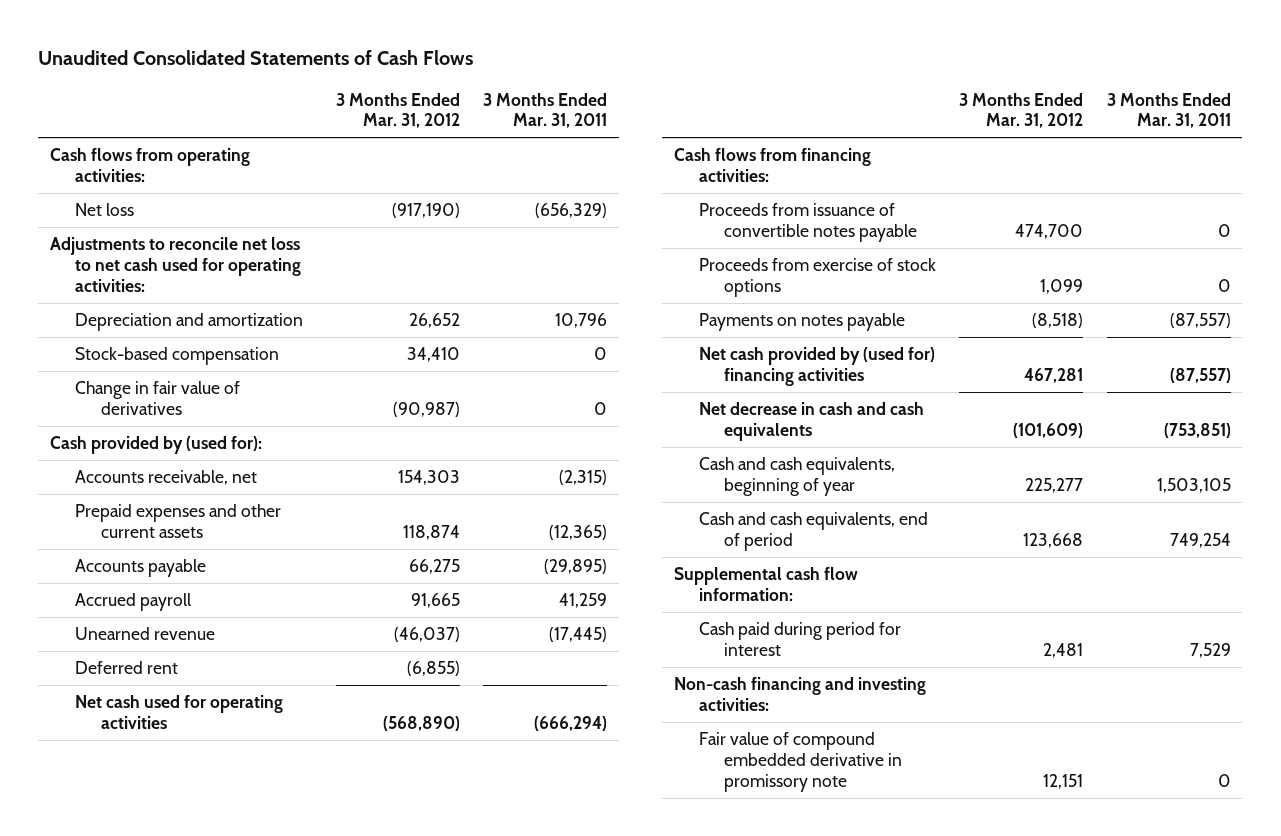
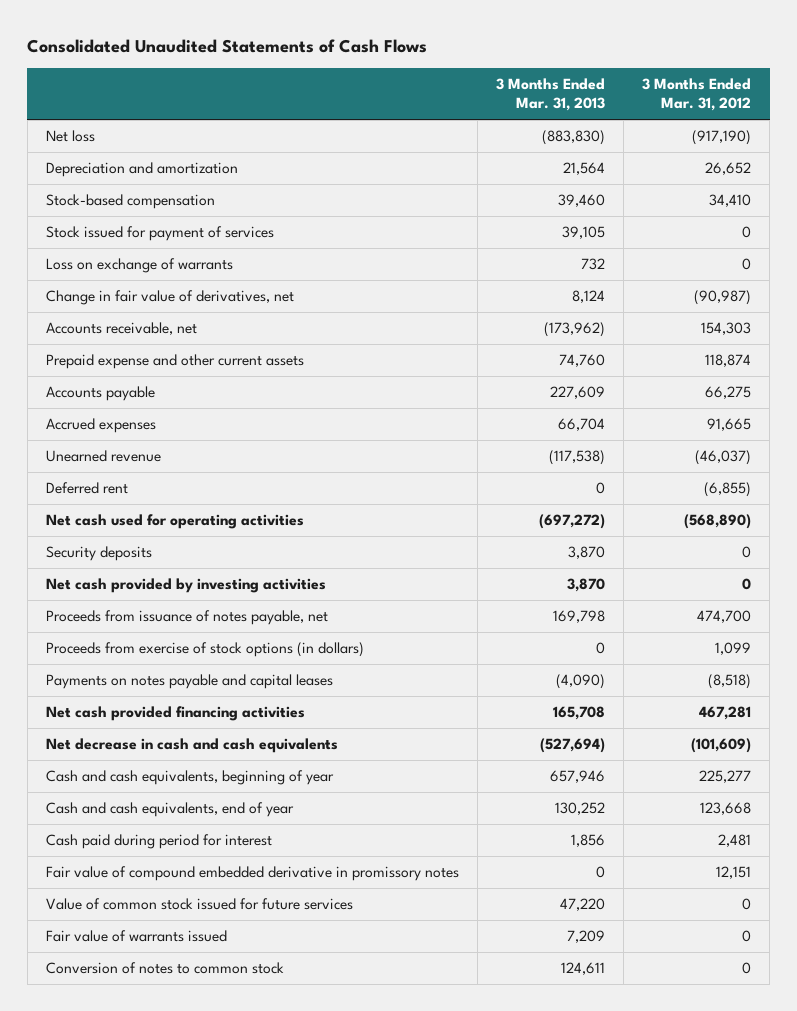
[38,50,474,66] Unaudited Consolidated Statements of Cash Flows -> [27,38,428,53] Consolidated Unaudited Statements of Cash Flows
[483,92,608,129] 3 Months Ended Mar. 31, 2011 -> none
none -> [496,77,606,112] 3 Months Ended Mar. 31, 2013
[50,147,251,182] Cash flows from operating activities: -> none
[50,236,302,292] Adjustments to reconcile net loss to net cash used for operating activities: -> none
[50,435,263,454] Cash provided by (used for): -> none
none -> [45,226,274,242] Stock issued for payment of services
none -> [45,258,233,274] Loss on exchange of warrants
[75,380,241,415] Change in fair value of derivatives -> [45,290,294,306] Change in fair value of derivatives, net
[75,503,282,538] Prepaid expenses and other current assets -> [45,354,304,370] Prepaid expense and other current assets
[75,592,192,611] Accrued payroll -> [45,418,156,434] Accrued expenses
[673,147,871,182] Cash flows from financing activities: -> none
none -> [45,546,152,562] Security deposits
none -> [45,578,326,594] Net cash provided by investing activities
[698,202,918,242] Proceeds from issuance of convertible notes payable -> [45,610,328,626] Proceeds from issuance of notes payable, net
[698,257,936,297] Proceeds from exercise of stock options -> [45,642,364,658] Proceeds from exercise of stock options (in dollars)
[698,312,905,331] Payments on notes payable -> [45,674,333,690] Payments on notes payable and capital leases
[698,346,935,386] Net cash provided by (used for) financing activities -> [45,706,305,722] Net cash provided financing activities
[673,566,858,601] Supplemental cash flow information: -> none
[698,511,928,551] Cash and cash equivalents, end of period -> [45,802,294,818] Cash and cash equivalents, end of year
[673,676,926,711] Non-cash financing and investing activities: -> none
[698,731,903,792] Fair value of compound embedded derivative in promissory note -> [45,866,459,882] Fair value of compound embedded derivative in promissory notes
none -> [45,898,353,911] Value of common stock issued for future services
none -> [45,930,227,943] Fair value of warrants issued
none -> [45,962,284,975] Conversion of notes to common stock

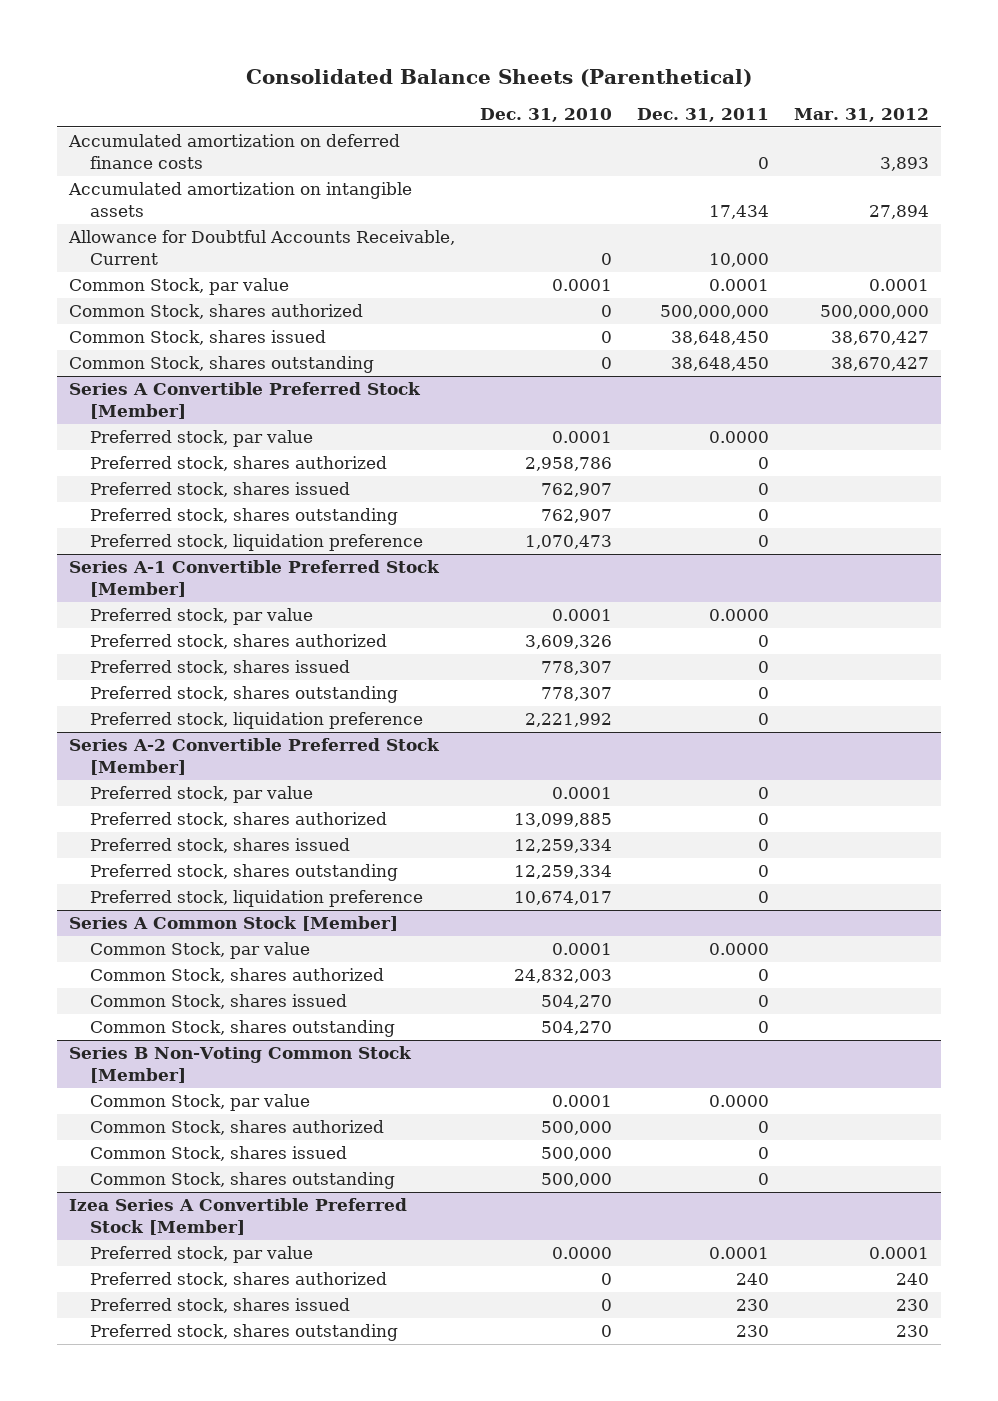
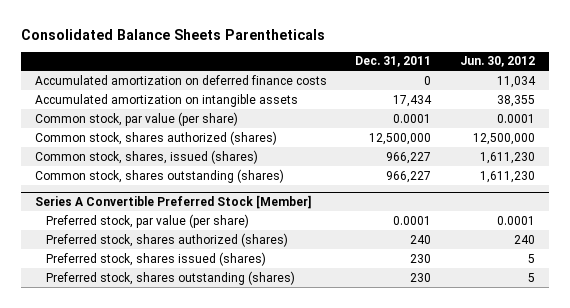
[246,68,753,87] Consolidated Balance Sheets (Parenthetical) -> [20,28,325,40] Consolidated Balance Sheets Parentheticals
[480,108,613,123] Dec. 31, 2010 -> none
[793,108,929,123] Mar. 31, 2012 -> none
none -> [459,56,535,68] Jun. 30, 2012
[68,230,456,265] Allowance for Doubtful Accounts Receivable, Current -> none
[69,278,290,296] Common Stock, par value -> [35,111,239,126] Common stock, par value (per share)
[69,304,364,320] Common Stock, shares authorized -> [35,130,278,145] Common stock, shares authorized (shares)
[660,305,770,320] 500,000,000 -> [369,132,432,145] 12,500,000
[69,330,327,346] Common Stock, shares issued -> [35,149,259,164] Common stock, shares, issued (shares)
[671,331,770,346] 38,648,450 -> [386,151,432,164] 966,227
[69,356,375,374] Common Stock, shares outstanding -> [35,168,285,183] Common stock, shares outstanding (shares)
[671,357,770,372] 38,648,450 -> [386,170,432,183] 966,227
[90,534,424,552] Preferred stock, liquidation preference -> none
[69,560,441,597] Series A-1 Convertible Preferred Stock [Member] -> none
[90,608,314,626] Preferred stock, par value -> none
[90,634,388,650] Preferred stock, shares authorized -> none
[90,660,351,676] Preferred stock, shares issued -> none
[90,686,399,704] Preferred stock, shares outstanding -> none
[90,712,424,730] Preferred stock, liquidation preference -> none
[69,738,441,775] Series A-2 Convertible Preferred Stock [Member] -> none
[90,786,314,804] Preferred stock, par value -> none
[90,812,388,828] Preferred stock, shares authorized -> none
[90,838,351,854] Preferred stock, shares issued -> none
[90,864,399,882] Preferred stock, shares outstanding -> none
[90,890,424,908] Preferred stock, liquidation preference -> none
[69,916,399,932] Series A Common Stock [Member] -> none
[90,942,311,960] Common Stock, par value -> none
[90,968,385,984] Common Stock, shares authorized -> none
[90,994,348,1010] Common Stock, shares issued -> none
[90,1020,396,1038] Common Stock, shares outstanding -> none
[69,1046,413,1083] Series B Non-Voting Common Stock [Member] -> none
[90,1094,311,1112] Common Stock, par value -> none
[90,1120,385,1136] Common Stock, shares authorized -> none
[90,1146,348,1162] Common Stock, shares issued -> none
[90,1172,396,1190] Common Stock, shares outstanding -> none
[69,1198,408,1235] Izea Series A Convertible Preferred Stock [Member] -> none
[90,1246,314,1264] Preferred stock, par value -> none
[90,1272,388,1288] Preferred stock, shares authorized -> none
[90,1298,351,1314] Preferred stock, shares issued -> none
[90,1324,399,1342] Preferred stock, shares outstanding -> none
[90,430,314,448] Preferred stock, par value -> [45,213,249,228] Preferred stock, par value (per share)
[709,431,770,444] 0.0000 -> [393,215,432,225] 0.0001
[90,456,388,472] Preferred stock, shares authorized -> [45,232,288,247] Preferred stock, shares authorized (shares)
[758,457,770,470] 0 -> [410,234,432,244] 240
[90,482,351,498] Preferred stock, shares issued -> [45,251,266,266] Preferred stock, shares issued (shares)
[758,483,770,496] 0 -> [410,253,432,263] 230
[90,508,399,526] Preferred stock, shares outstanding -> [45,270,295,285] Preferred stock, shares outstanding (shares)
[758,509,770,522] 0 -> [410,272,432,282] 230

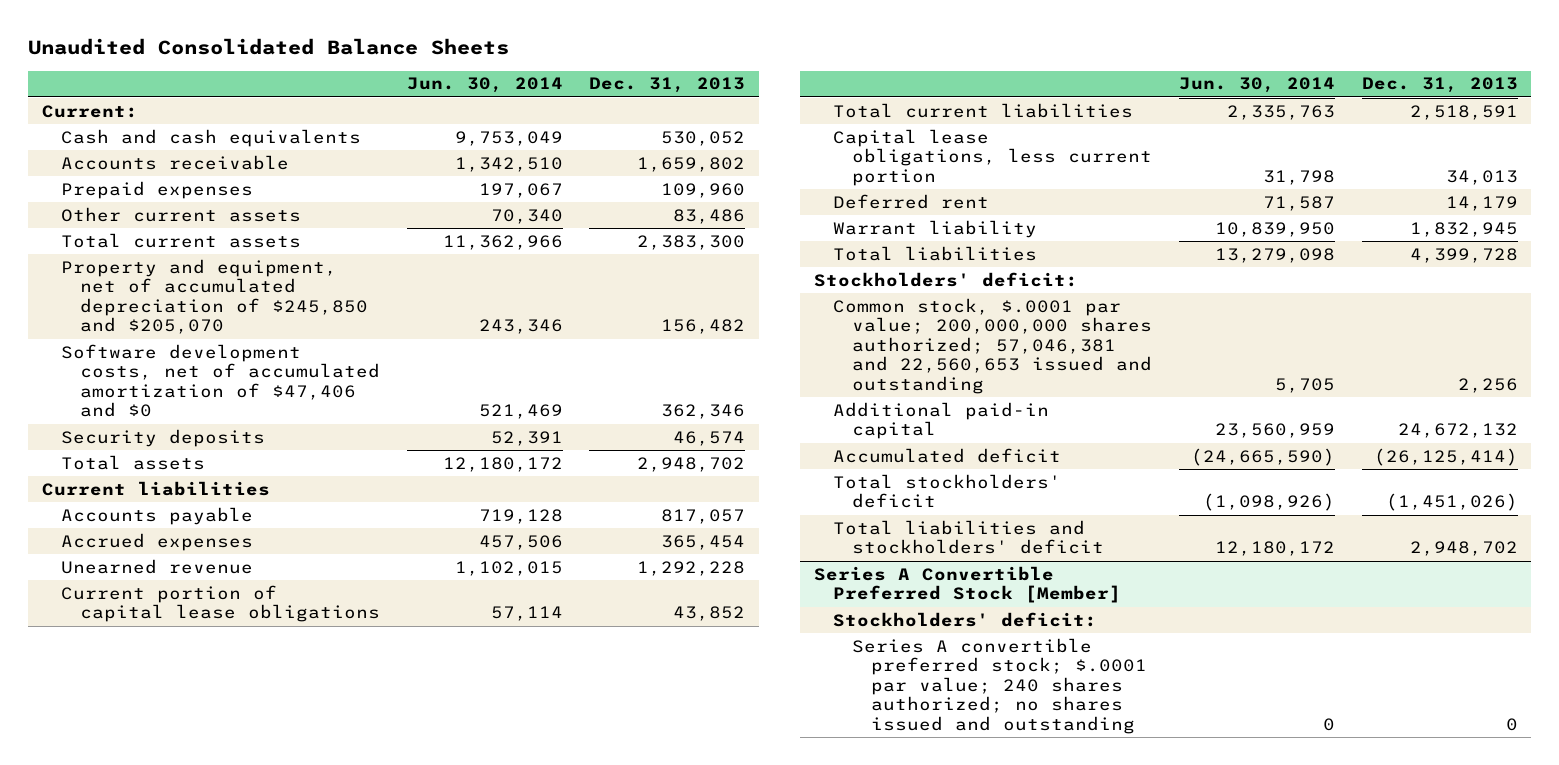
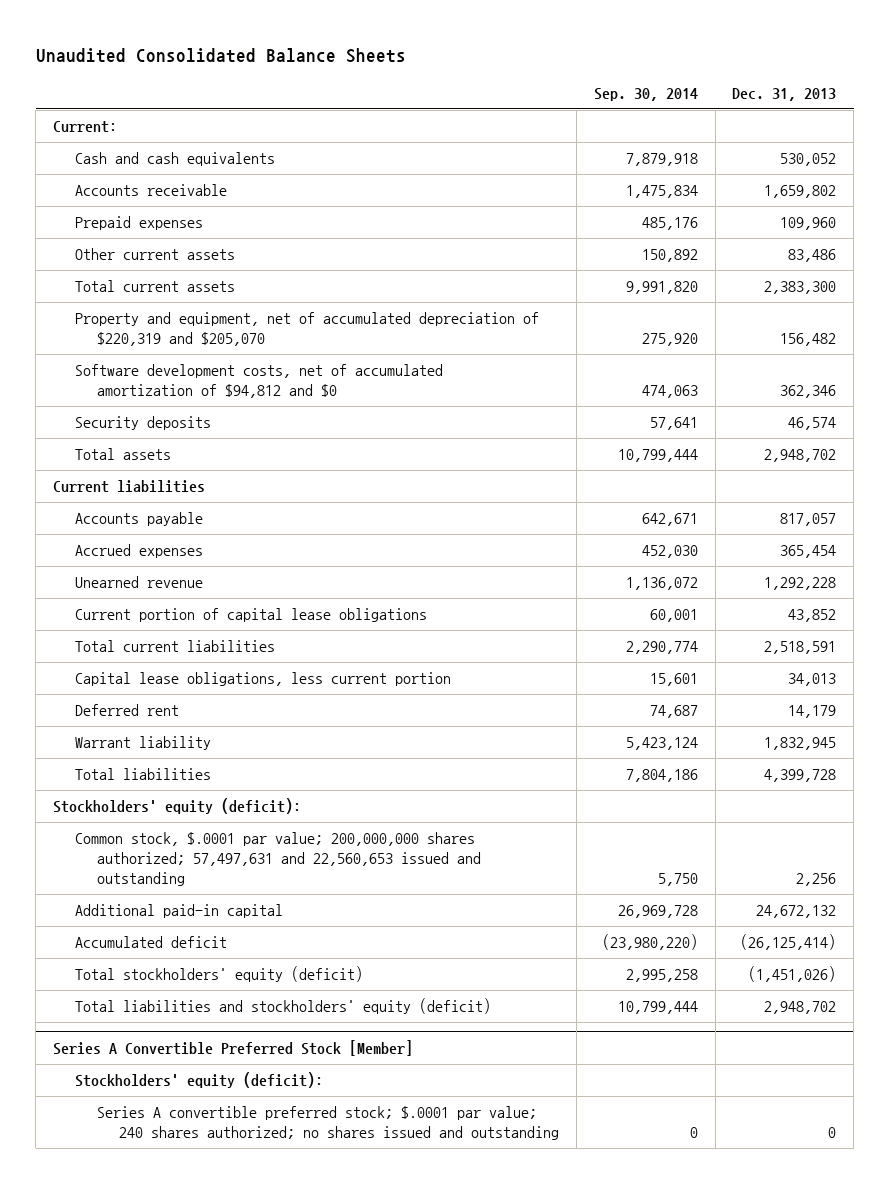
[406,77,563,94] Jun. 30, 2014 -> none
none -> [593,87,698,101] Sep. 30, 2014
[60,258,369,335] Property and equipment, net of accumulated depreciation of $245,850 and $205,070 -> [75,312,540,346] Property and equipment, net of accumulated depreciation of $220,319 and $205,070
[60,343,381,418] Software development costs, net of accumulated amortization of $47,406 and $0 -> [75,364,444,398] Software development costs, net of accumulated amortization of $94,812 and $0
[813,271,1078,287] Stockholders' deficit: -> [53,798,302,815] Stockholders' equity (deficit):
[832,297,1153,394] Common stock, $.0001 par value; 200,000,000 shares authorized; 57,046,381 and 22,560,653 issued and outstanding -> [75,832,482,886] Common stock, $.0001 par value; 200,000,000 shares authorized; 57,497,631 and 22,560,653 issued and outstanding
[832,473,1061,509] Total stockholders' deficit -> [75,966,364,983] Total stockholders' equity (deficit)
[832,519,1105,555] Total liabilities and stockholders' deficit -> [75,998,492,1015] Total liabilities and stockholders' equity (deficit)
[832,611,1097,627] Stockholders' deficit: -> [75,1072,324,1089] Stockholders' equity (deficit):

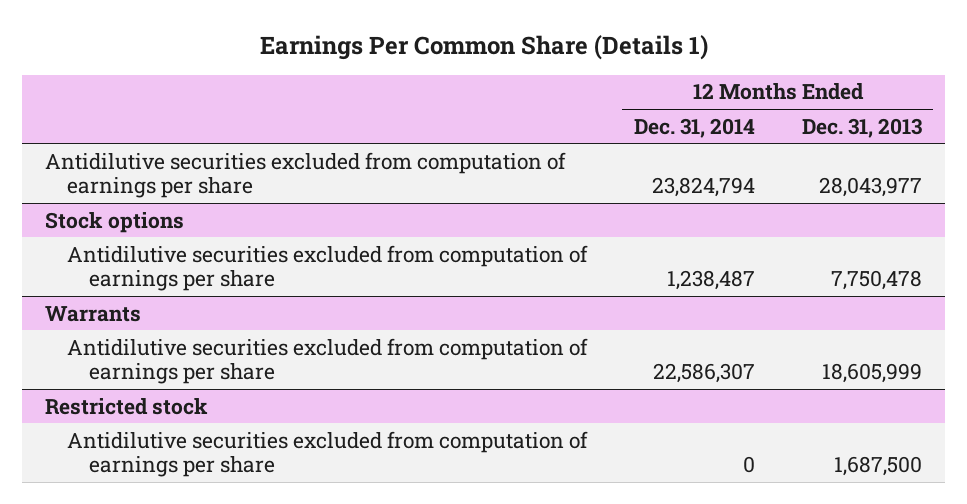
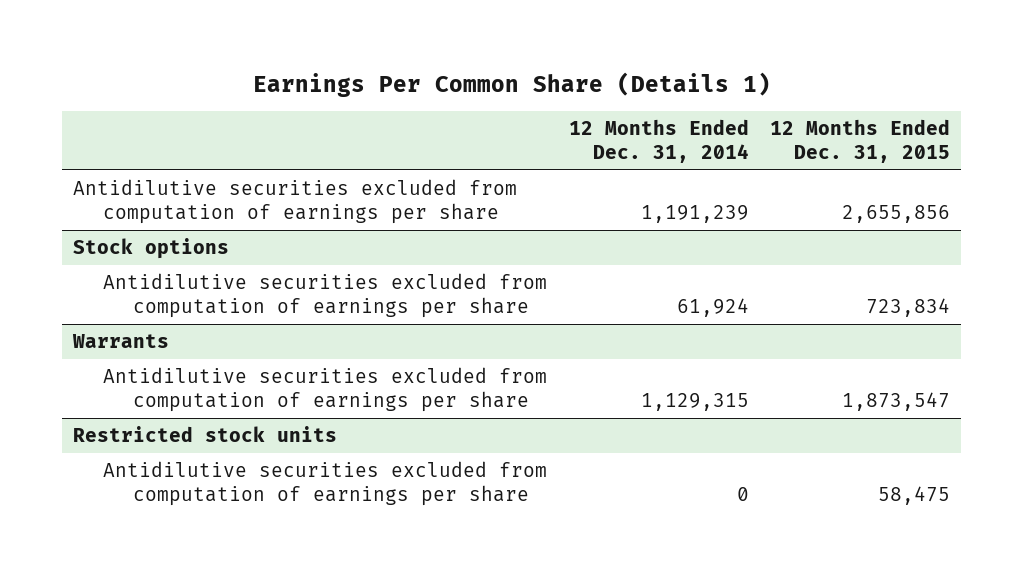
[801,117,922,138] Dec. 31, 2013 -> none
none -> [770,118,951,163] 12 Months Ended Dec. 31, 2015
[652,177,756,198] 23,824,794 -> [640,205,749,224] 1,191,239
[667,270,756,291] 1,238,487 -> [676,298,749,318] 61,924
[653,363,756,384] 22,586,307 -> [640,393,749,412] 1,129,315
[45,397,209,415] Restricted stock -> [73,426,338,443] Restricted stock units

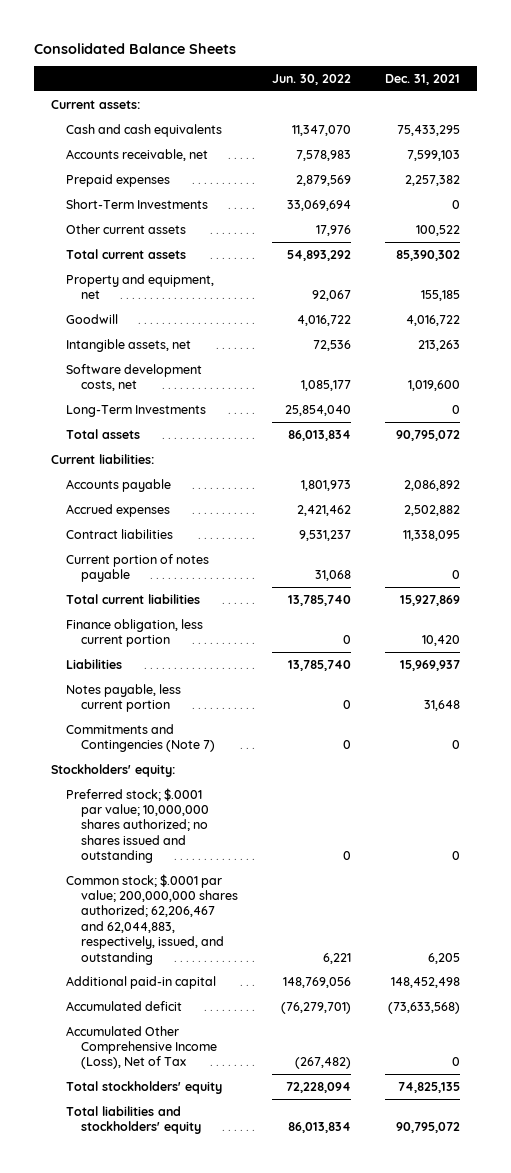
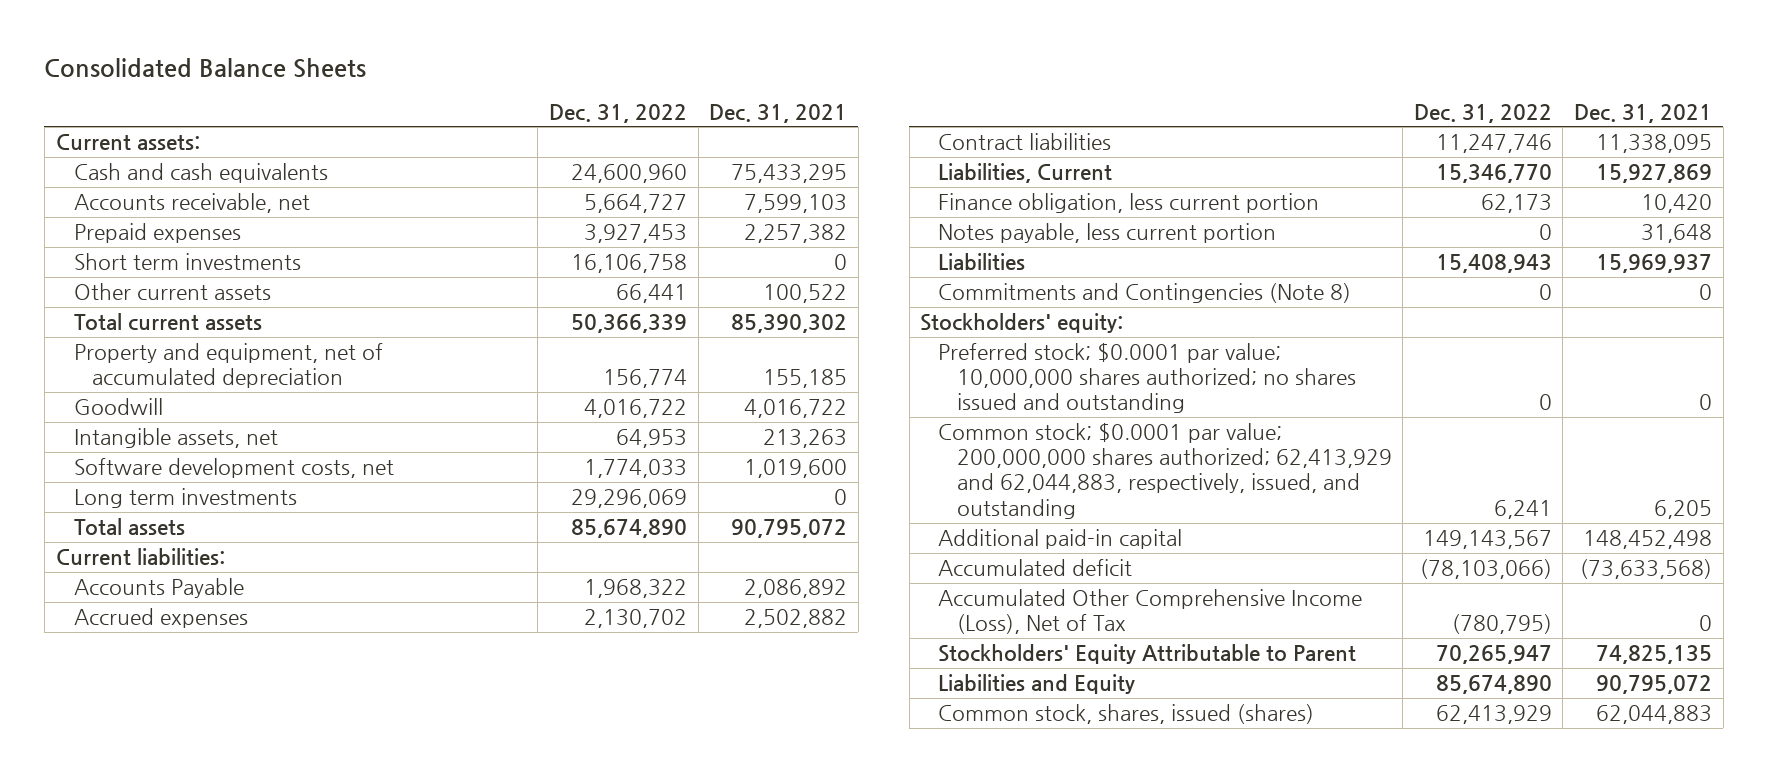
[272,73,352,85] Jun. 30, 2022 -> none
none -> [549,103,688,123] Dec. 31, 2022
[66,198,209,209] Short-Term Investments -> [73,253,301,271] Short term investments
[66,273,215,300] Property and equipment, net -> [73,343,383,389] Property and equipment, net of accumulated depreciation
[66,404,207,417] Long-Term Investments -> [73,488,297,509] Long term investments
[66,478,172,492] Accounts payable -> [73,578,244,599] Accounts Payable
[66,553,210,583] Current portion of notes payable -> none
[66,593,201,604] Total current liabilities -> [938,163,1113,184] Liabilities, Current
[66,658,123,669] Liabilities -> [938,253,1026,271] Liabilities
[66,723,216,753] Commitments and Contingencies (Note 7) -> [938,283,1352,304] Commitments and Contingencies (Note 8)
[66,787,210,864] Preferred stock; $.0001 par value; 10,000,000 shares authorized; no shares issued and outstanding -> [938,343,1356,414] Preferred stock; $0.0001 par value; 10,000,000 shares authorized; no shares issued and outstanding
[66,873,239,965] Common stock; $.0001 par value; 200,000,000 shares authorized; 62,206,467 and 62,044,883, respectively, issued, and outstanding -> [938,423,1392,519] Common stock; $0.0001 par value; 200,000,000 shares authorized; 62,413,929 and 62,044,883, respectively, issued, and outstanding
[66,1080,223,1094] Total stockholders' equity -> [938,644,1357,665] Stockholders' Equity Attributable to Parent
[66,1105,202,1135] Total liabilities and stockholders' equity -> [938,674,1136,695] Liabilities and Equity
none -> [938,704,1315,725] Common stock, shares, issued (shares)

